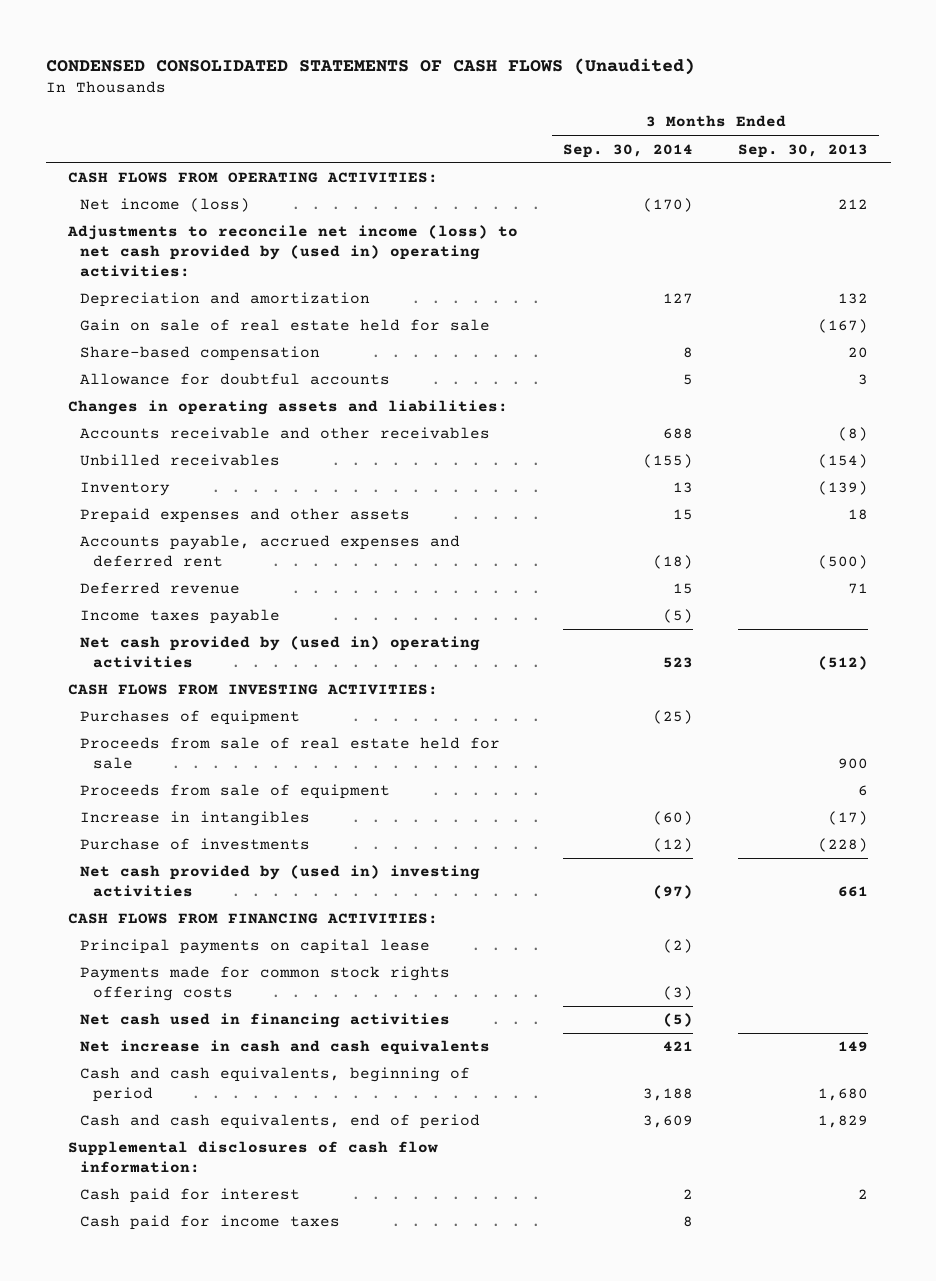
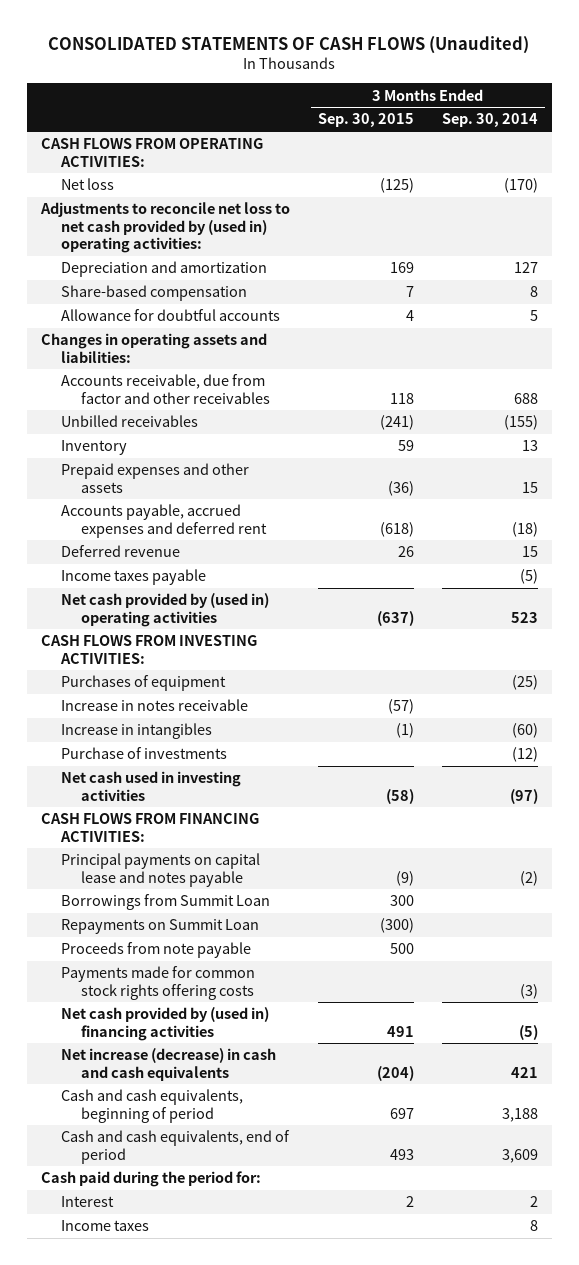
[45,57,695,75] CONDENSED CONSOLIDATED STATEMENTS OF CASH FLOWS (Unaudited) -> [48,35,530,54] CONSOLIDATED STATEMENTS OF CASH FLOWS (Unaudited)
[738,143,869,158] Sep. 30, 2013 -> none
none -> [317,113,414,128] Sep. 30, 2015
[80,198,251,213] Net income (loss) -> [61,178,115,191] Net loss
[67,225,519,278] Adjustments to reconcile net income (loss) to net cash provided by (used in) operating activities: -> [40,202,291,254] Adjustments to reconcile net loss to net cash provided by (used in) operating activities:
[80,319,491,332] Gain on sale of real estate held for sale -> none
[80,427,491,440] Accounts receivable and other receivables -> [61,374,271,404] Accounts receivable, due from factor and other receivables
[80,737,501,770] Proceeds from sale of real estate held for sale -> none
[80,784,391,800] Proceeds from sale of equipment -> none
none -> [61,699,249,712] Increase in notes receivable
[80,865,481,898] Net cash provided by (used in) investing activities -> [61,771,242,801] Net cash used in investing activities
[80,939,431,955] Principal payments on capital lease -> [61,853,261,887] Principal payments on capital lease and notes payable
none -> [61,894,271,911] Borrowings from Summit Loan
none -> [61,919,260,935] Repayments on Summit Loan
none -> [61,942,252,959] Proceeds from note payable
[80,1013,451,1029] Net cash used in financing activities -> [61,1007,270,1041] Net cash provided by (used in) financing activities
[80,1040,491,1056] Net increase in cash and cash equivalents -> [61,1048,277,1081] Net increase (decrease) in cash and cash equivalents
[68,1141,439,1174] Supplemental disclosures of cash flow information: -> none
none -> [41,1171,262,1188] Cash paid during the period for:
[80,1188,301,1204] Cash paid for interest -> [61,1196,115,1208] Interest
[80,1215,341,1231] Cash paid for income taxes -> [61,1220,150,1232] Income taxes

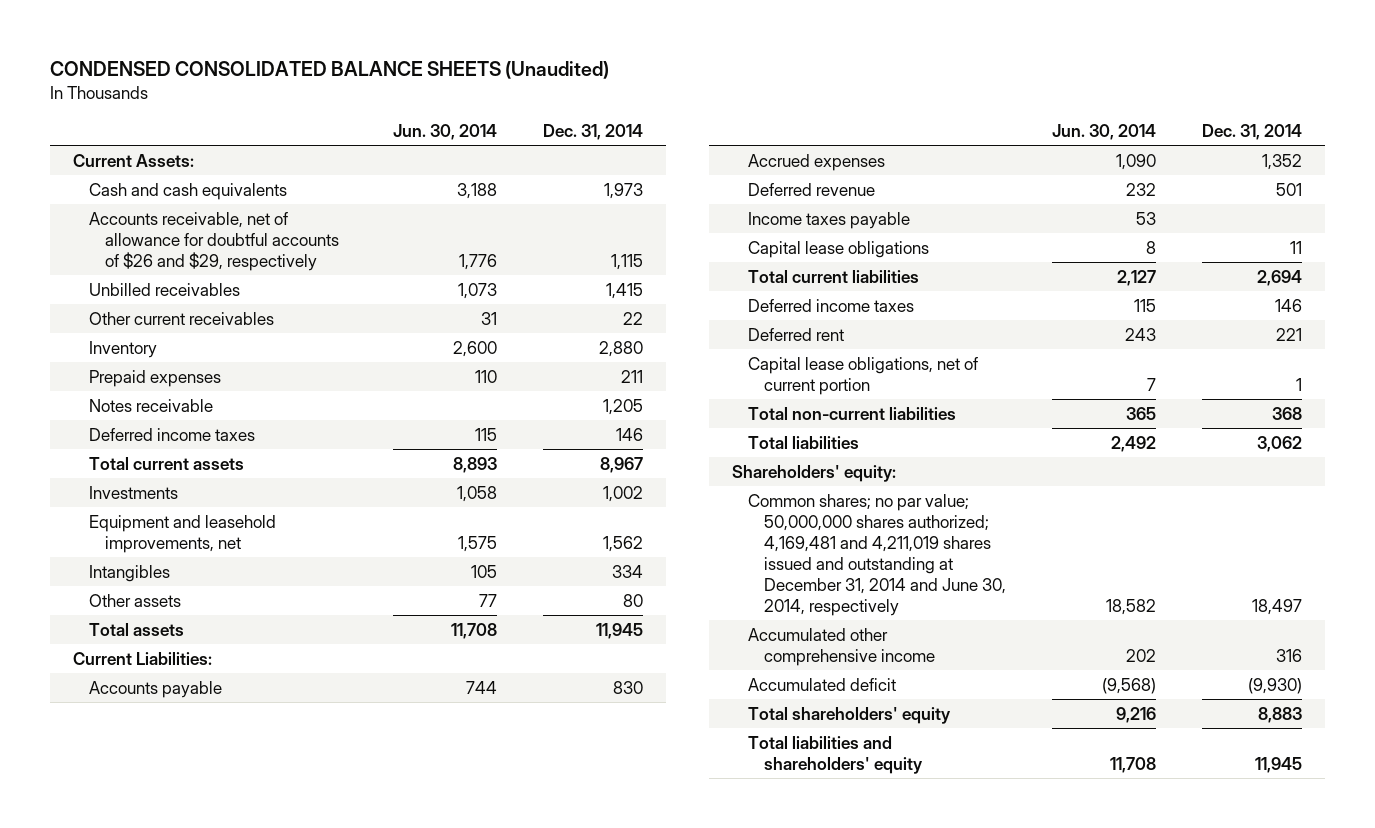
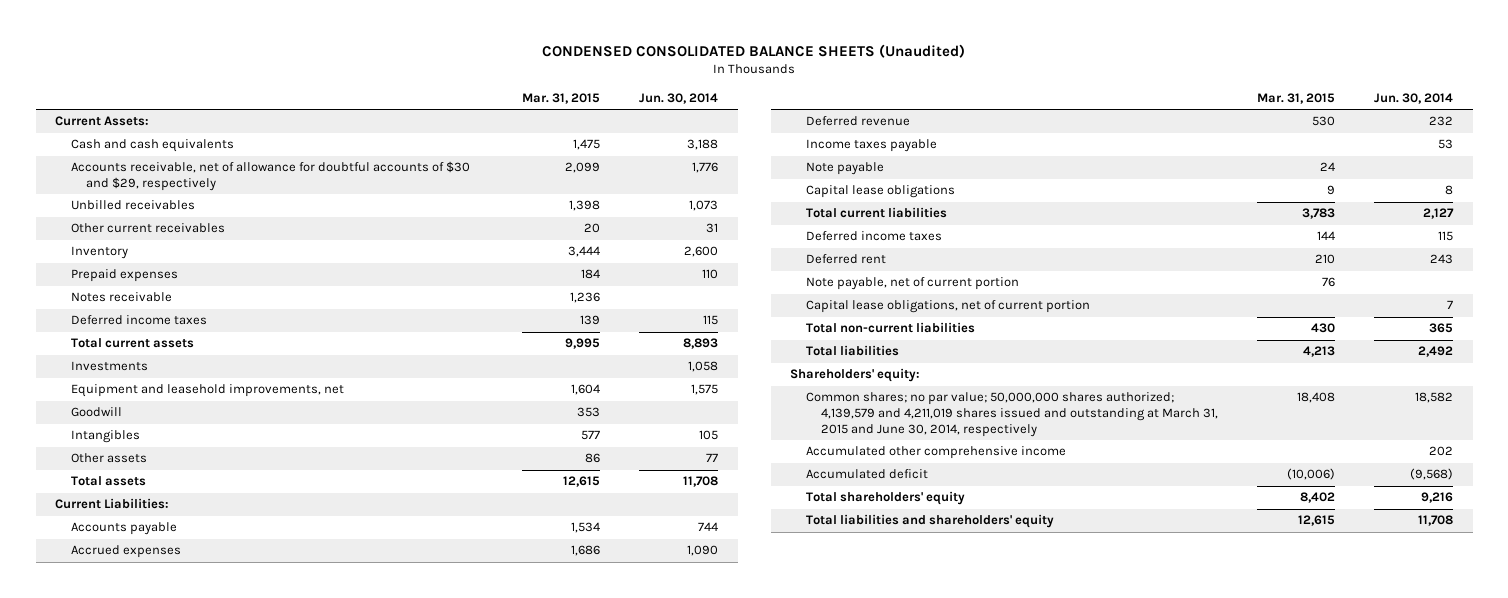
[543,123,644,140] Dec. 31, 2014 -> none
none -> [522,93,601,105] Mar. 31, 2015
[89,211,340,271] Accounts receivable, net of allowance for doubtful accounts of $26 and $29, respectively -> [70,161,470,192] Accounts receivable, net of allowance for doubtful accounts of $30 and $29, respectively
none -> [70,407,122,418] Goodwill
none -> [805,162,884,176] Note payable
none -> [805,277,1019,291] Note payable, net of current portion
[747,493,1006,617] Common shares; no par value; 50,000,000 shares authorized; 4,169,481 and 4,211,019 shares issued and outstanding at December 31, 2014 and June 30, 2014, respectively -> [805,392,1219,437] Common shares; no par value; 50,000,000 shares authorized; 4,139,579 and 4,211,019 shares issued and outstanding at March 31, 2015 and June 30, 2014, respectively

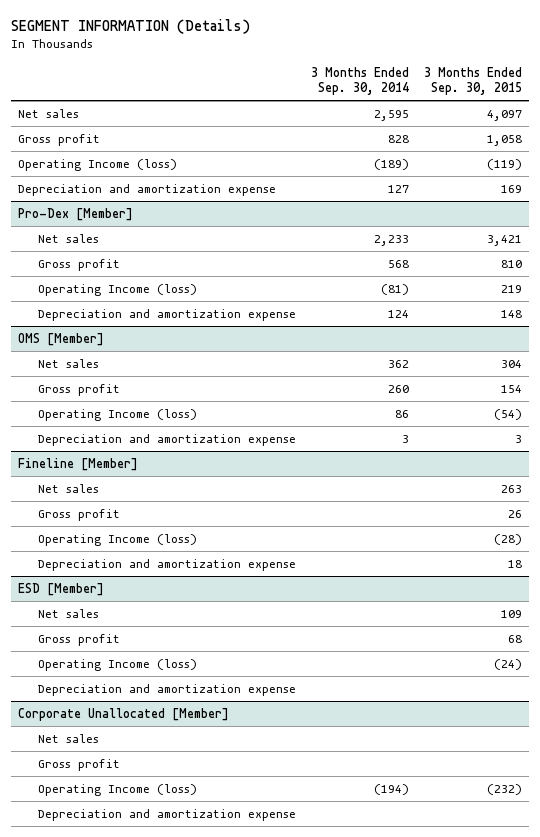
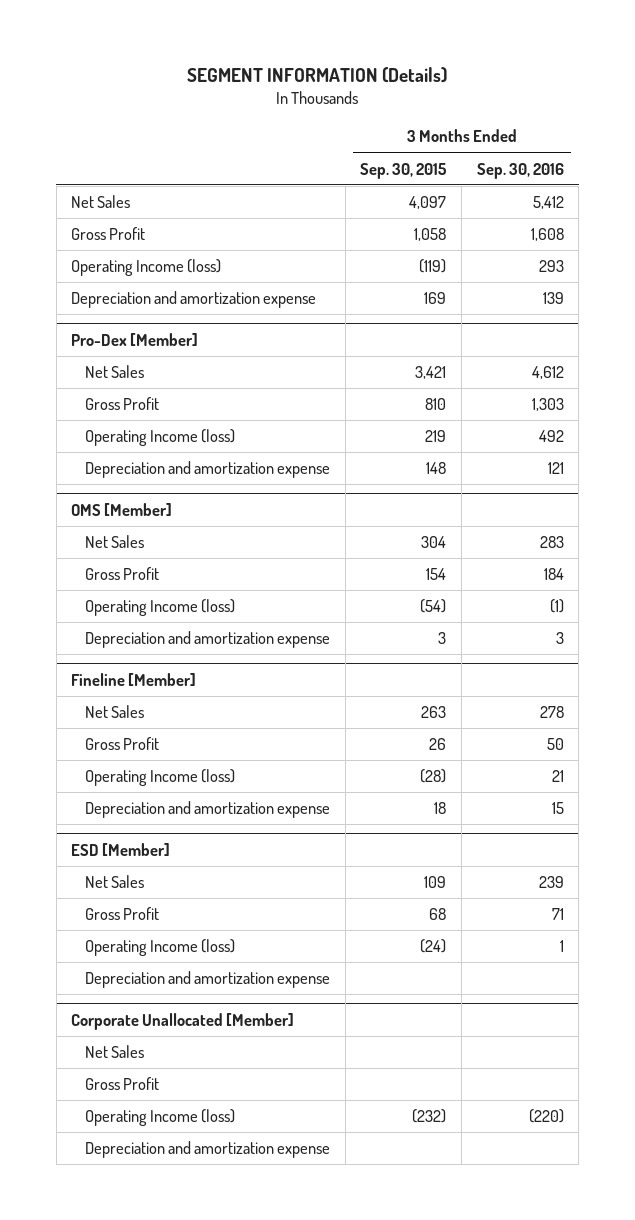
[311,66,410,96] 3 Months Ended Sep. 30, 2014 -> none
none -> [476,162,564,179] Sep. 30, 2016
[18,108,80,118] Net sales -> [71,195,131,209] Net Sales
[18,133,101,146] Gross profit -> [71,227,146,241] Gross Profit
[38,233,100,243] Net sales -> [84,365,144,379] Net Sales
[38,258,121,271] Gross profit -> [84,397,159,411] Gross Profit
[38,358,100,368] Net sales -> [84,535,144,549] Net Sales
[38,383,121,396] Gross profit -> [84,567,159,581] Gross Profit
[38,483,100,493] Net sales -> [84,705,144,719] Net Sales
[38,508,121,521] Gross profit -> [84,737,159,751] Gross Profit
[38,608,100,618] Net sales -> [84,875,144,889] Net Sales
[38,633,121,646] Gross profit -> [84,907,159,921] Gross Profit
[38,733,100,743] Net sales -> [84,1045,144,1059] Net Sales
[38,758,121,771] Gross profit -> [84,1077,159,1091] Gross Profit

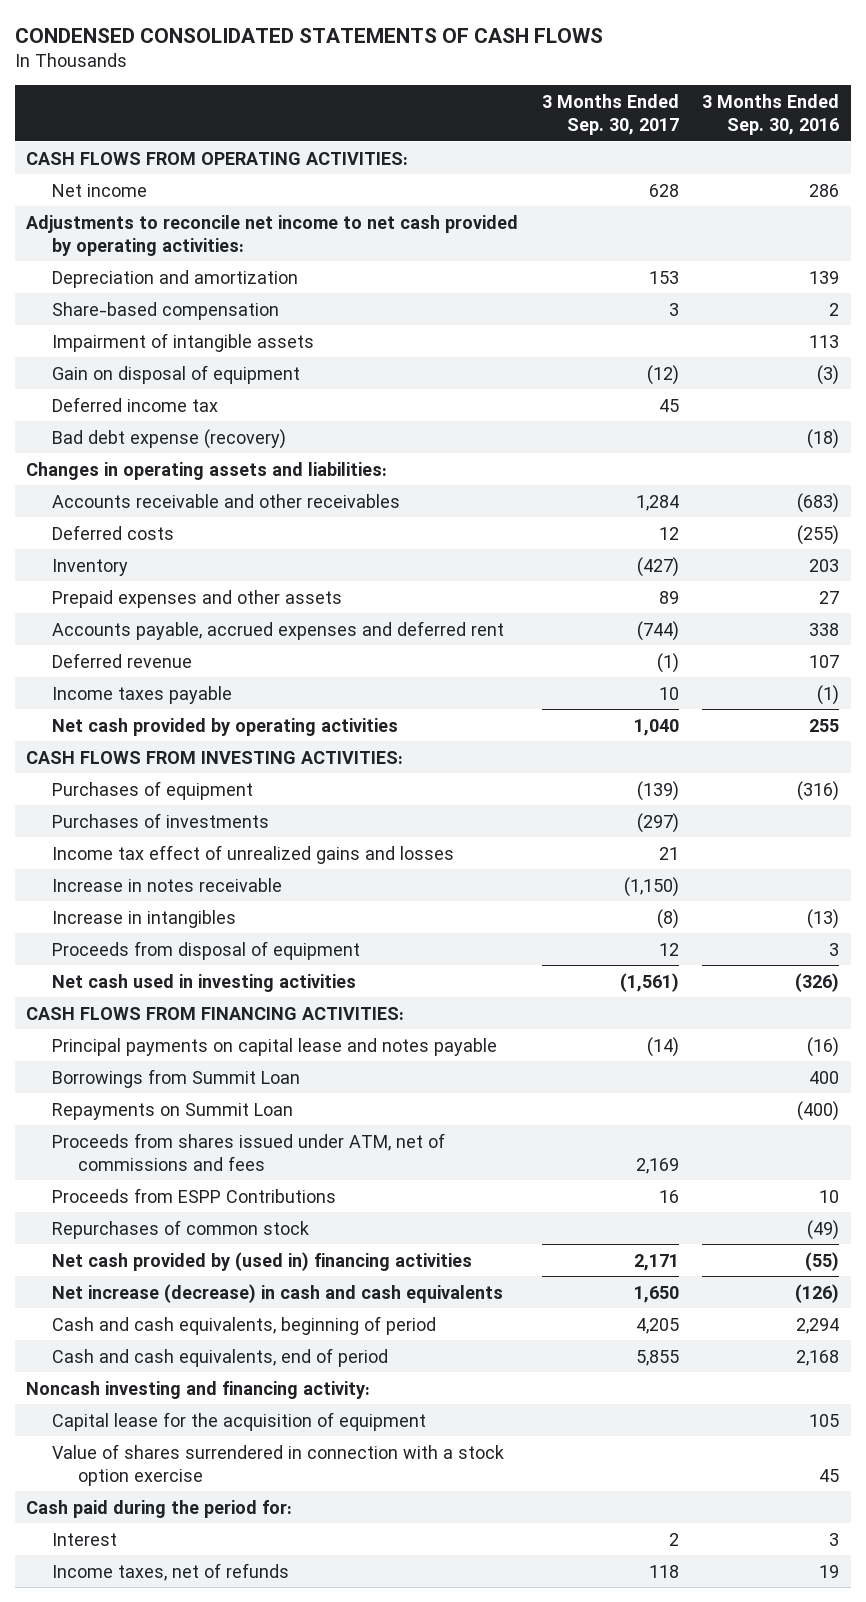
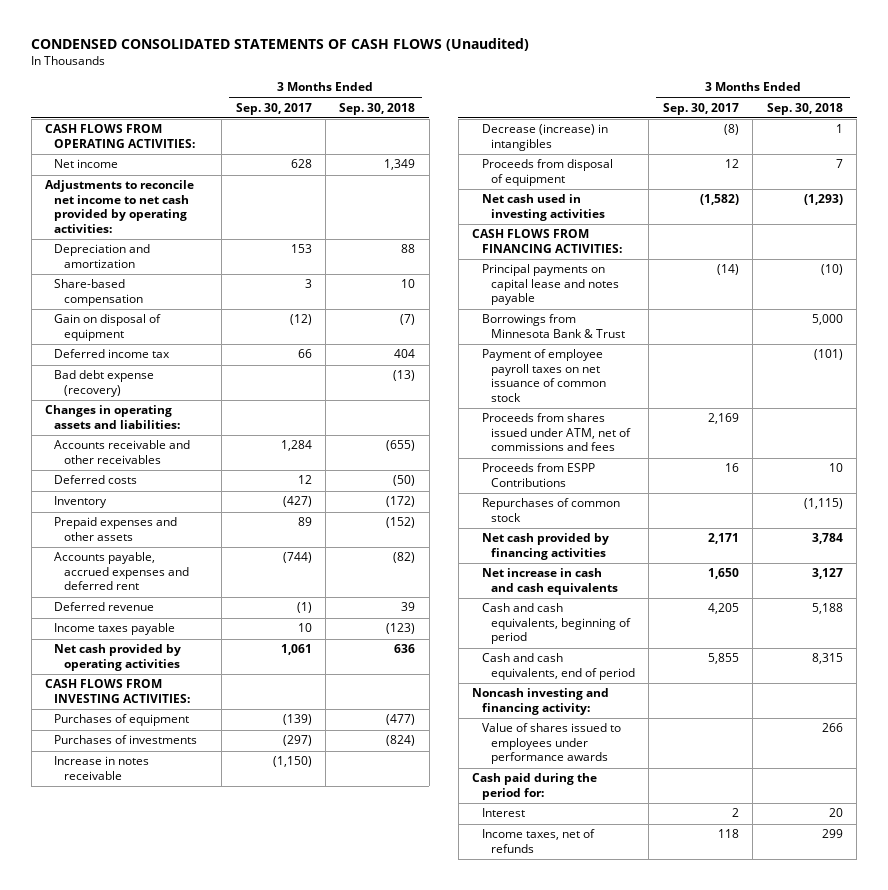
[14,27,603,43] CONDENSED CONSOLIDATED STATEMENTS OF CASH FLOWS -> [31,38,530,52] CONDENSED CONSOLIDATED STATEMENTS OF CASH FLOWS (Unaudited)
[702,93,840,135] 3 Months Ended Sep. 30, 2016 -> none
none -> [339,102,416,115] Sep. 30, 2018
[52,332,315,352] Impairment of intangible assets -> none
[658,398,679,412] 45 -> [297,349,312,359] 66
[633,718,679,736] 1,040 -> [280,644,312,656] 1,061
[52,844,455,864] Income tax effect of unrealized gains and losses -> none
[52,909,237,928] Increase in intangibles -> [481,124,608,151] Decrease (increase) in intangibles
[619,972,679,992] (1,561) -> [699,194,739,206] (1,582)
[52,1102,294,1120] Repayments on Summit Loan -> none
[52,1068,301,1088] Borrowings from Summit Loan -> [481,314,626,338] Borrowings from Minnesota Bank & Trust
none -> [481,349,607,402] Payment of employee payroll taxes on net issuance of common stock
[52,1251,473,1271] Net cash provided by (used in) financing activities -> [481,533,609,560] Net cash provided by financing activities
[52,1283,504,1303] Net increase (decrease) in cash and cash equivalents -> [481,568,619,595] Net increase in cash and cash equivalents
[52,1411,427,1431] Capital lease for the acquisition of equipment -> none
[52,1443,505,1486] Value of shares surrendered in connection with a stock option exercise -> none
none -> [481,723,621,765] Value of shares issued to employees under performance awards

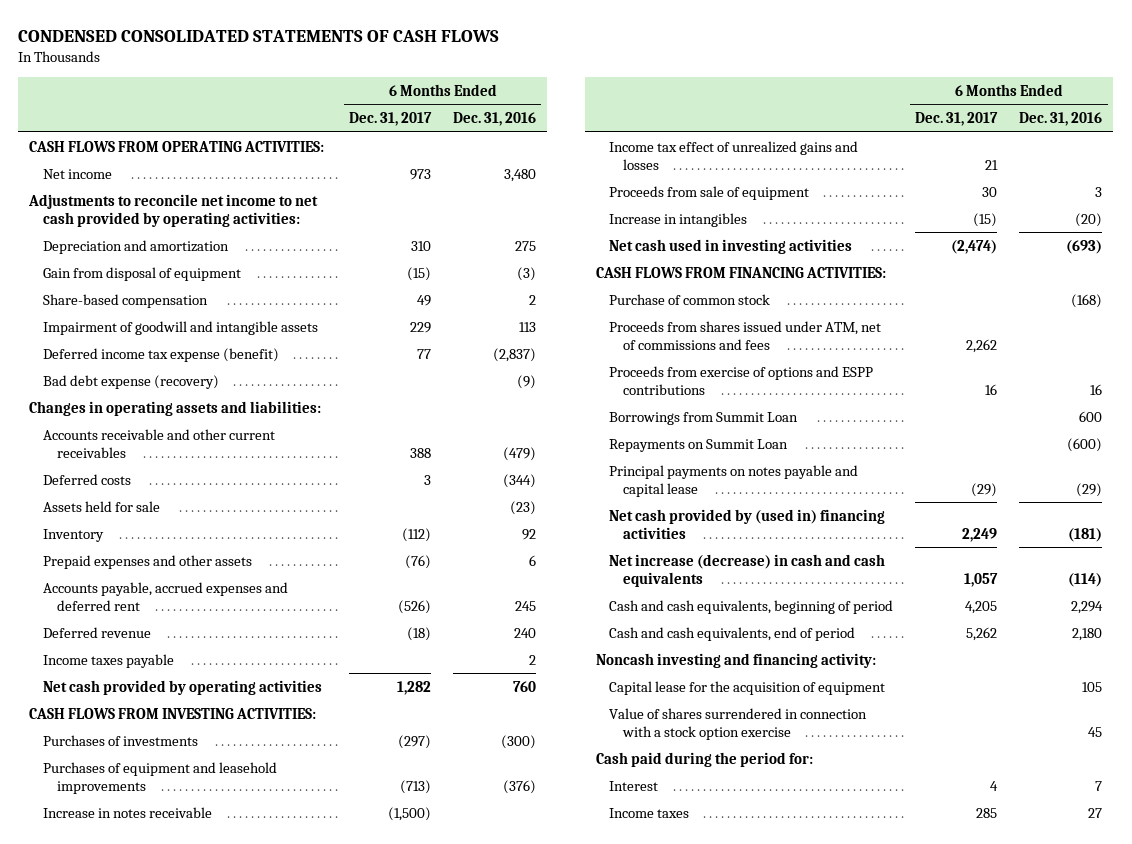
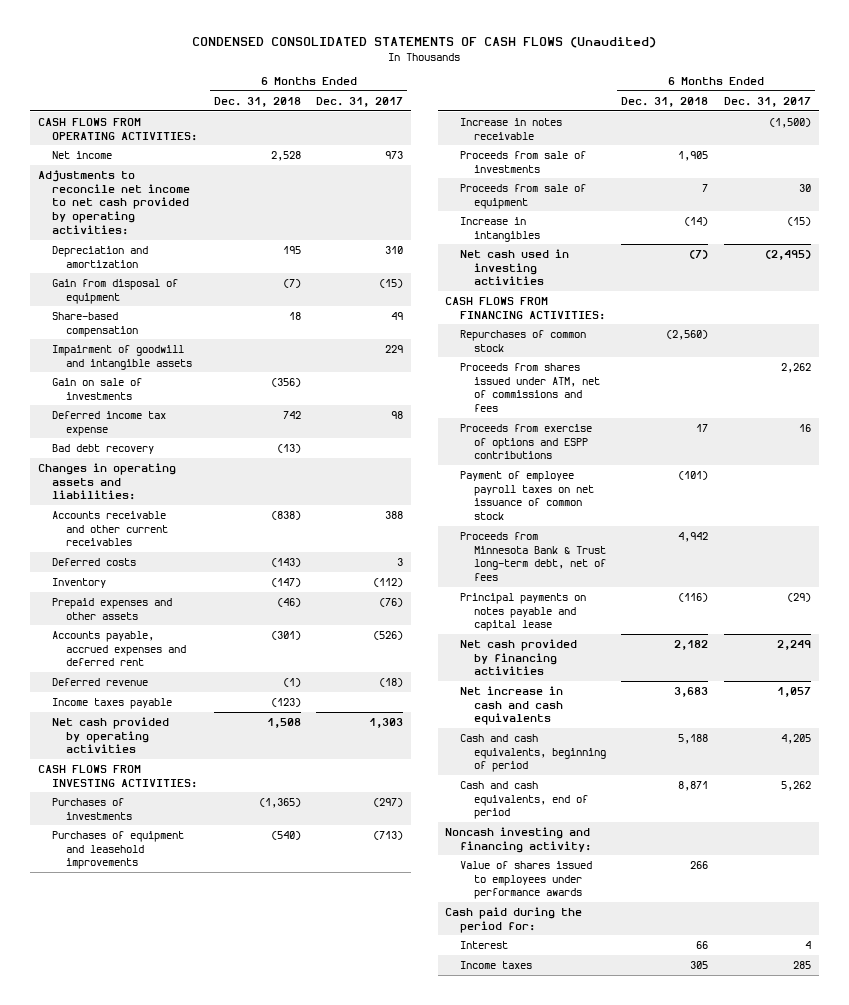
[18,29,500,42] CONDENSED CONSOLIDATED STATEMENTS OF CASH FLOWS -> [192,37,657,49] CONDENSED CONSOLIDATED STATEMENTS OF CASH FLOWS (Unaudited)
[452,112,536,127] Dec. 31, 2016 -> none
none -> [213,96,301,107] Dec. 31, 2018
none -> [51,377,142,400] Gain on sale of investments
[43,347,280,362] Deferred income tax expense (benefit) -> [51,410,166,436] Deferred income tax expense
[417,348,432,359] 77 -> [391,410,404,419] 98
[43,374,220,389] Bad debt expense (recovery) -> [51,443,154,454] Bad debt recovery
[43,500,161,512] Assets held for sale -> none
[397,680,432,695] 1,282 -> [369,717,404,728] 1,303
[609,140,859,170] Income tax effect of unrealized gains and losses -> none
none -> [459,150,586,173] Proceeds from sale of investments
[951,239,998,254] (2,474) -> [764,249,811,260] (2,495)
[609,293,771,305] Purchase of common stock -> [459,329,586,352] Repurchases of common stock
[609,411,799,425] Borrowings from Summit Loan -> none
[609,438,789,452] Repayments on Summit Loan -> none
none -> [459,470,594,521] Payment of employee payroll taxes on net issuance of common stock
none -> [459,531,606,582] Proceeds from Minnesota Bank & Trust long-term debt, net of fees
[609,508,886,539] Net cash provided by (used in) financing activities -> [459,638,577,676] Net cash provided by financing activities
[609,553,886,587] Net increase (decrease) in cash and cash equivalents -> [459,685,563,726] Net increase in cash and cash equivalents
[609,680,886,695] Capital lease for the acquisition of equipment -> none
[609,707,868,740] Value of shares surrendered in connection with a stock option exercise -> none
none -> [459,860,592,900] Value of shares issued to employees under performance awards

